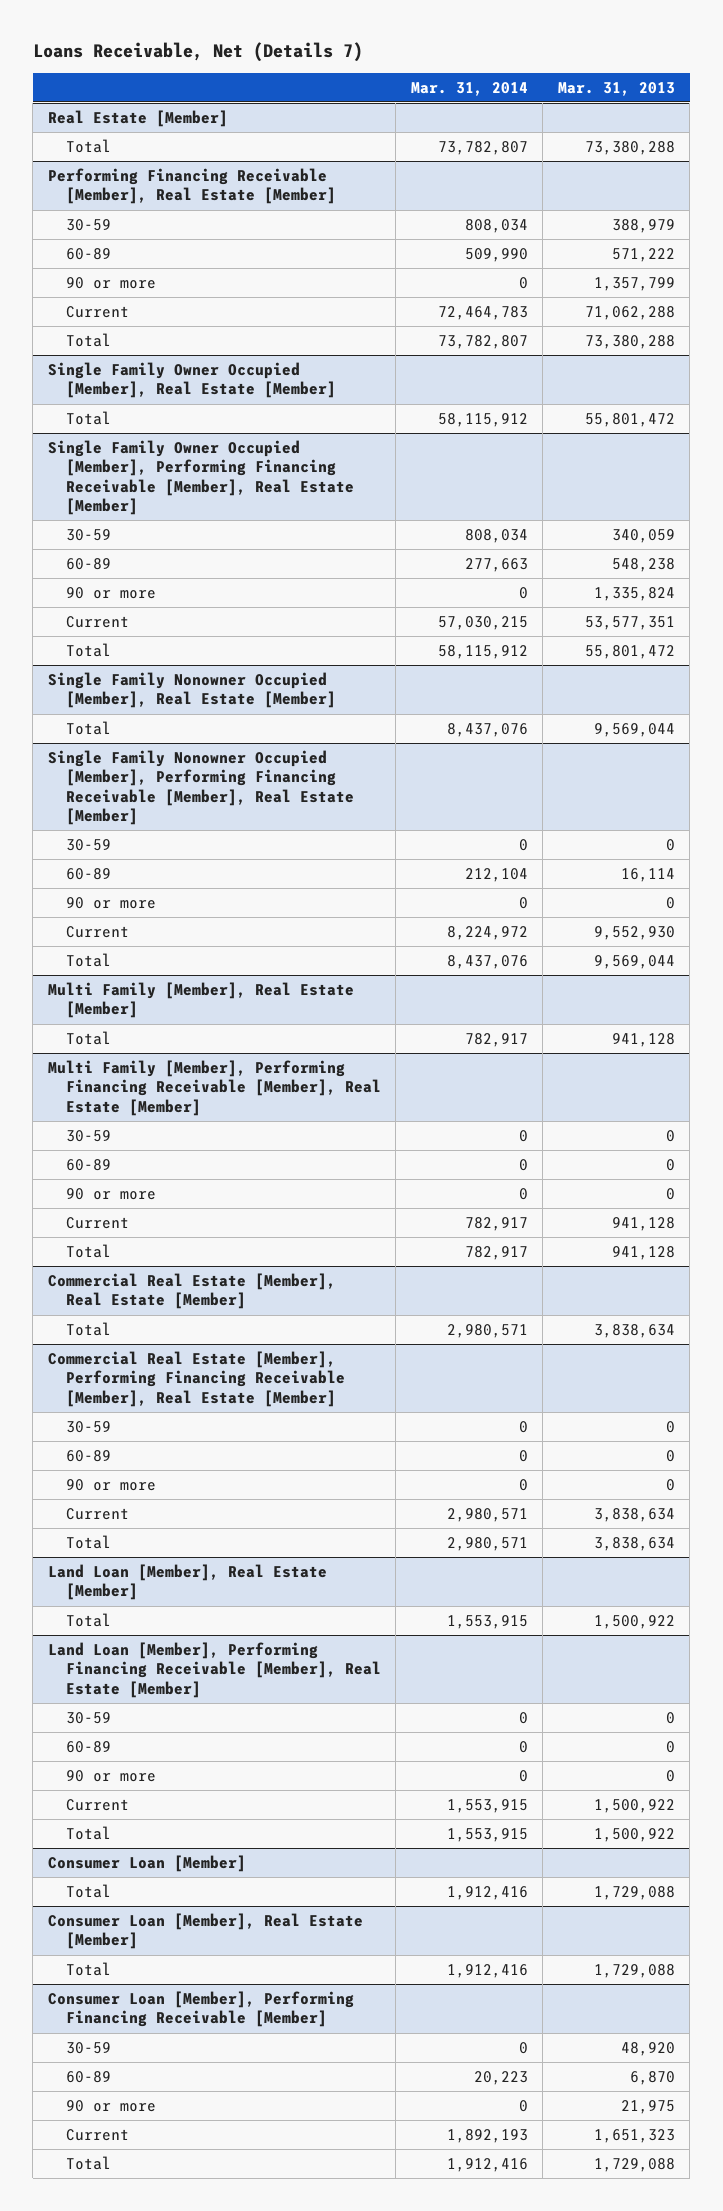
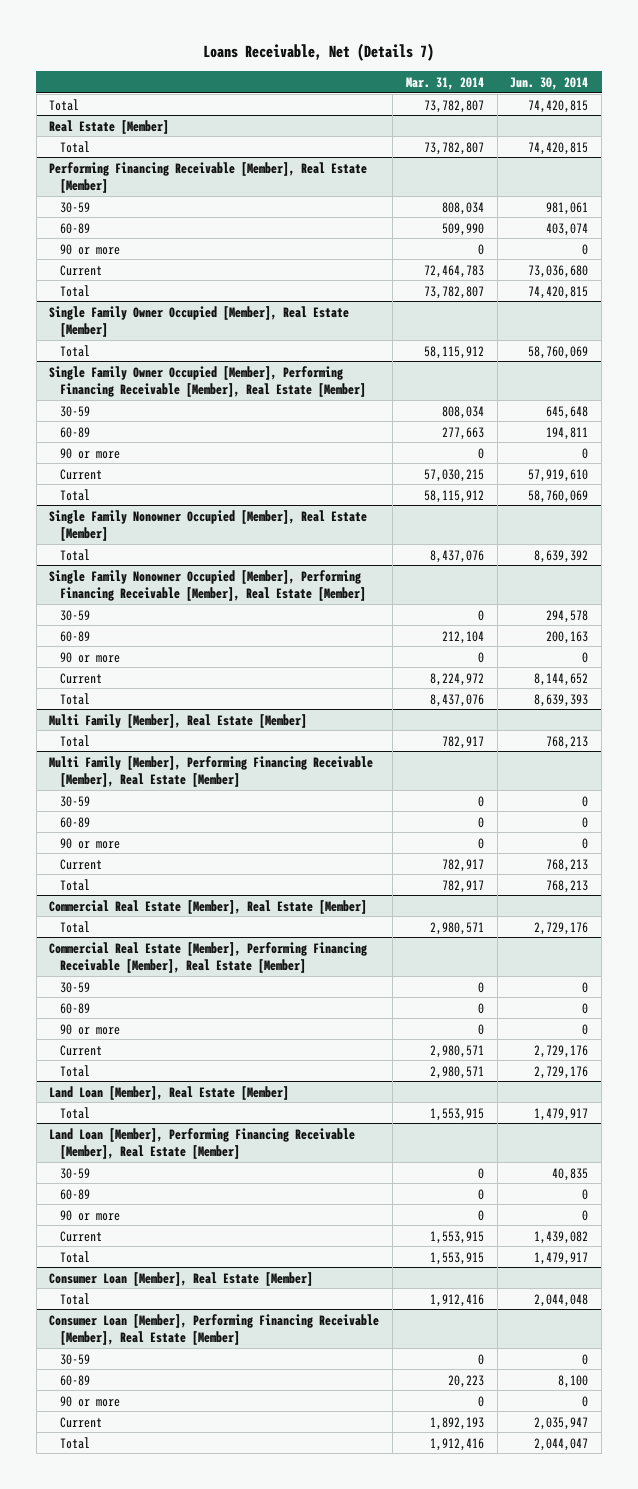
[557,81,675,96] Mar. 31, 2013 -> none
none -> [510,76,589,90] Jun. 30, 2014
none -> [49,98,80,111] Total
[47,1855,246,1873] Consumer Loan [Member] -> none
[65,1884,111,1899] Total -> none
[47,1991,354,2028] Consumer Loan [Member], Performing Financing Receivable [Member] -> [49,1313,380,1345] Consumer Loan [Member], Performing Financing Receivable [Member], Real Estate [Member]

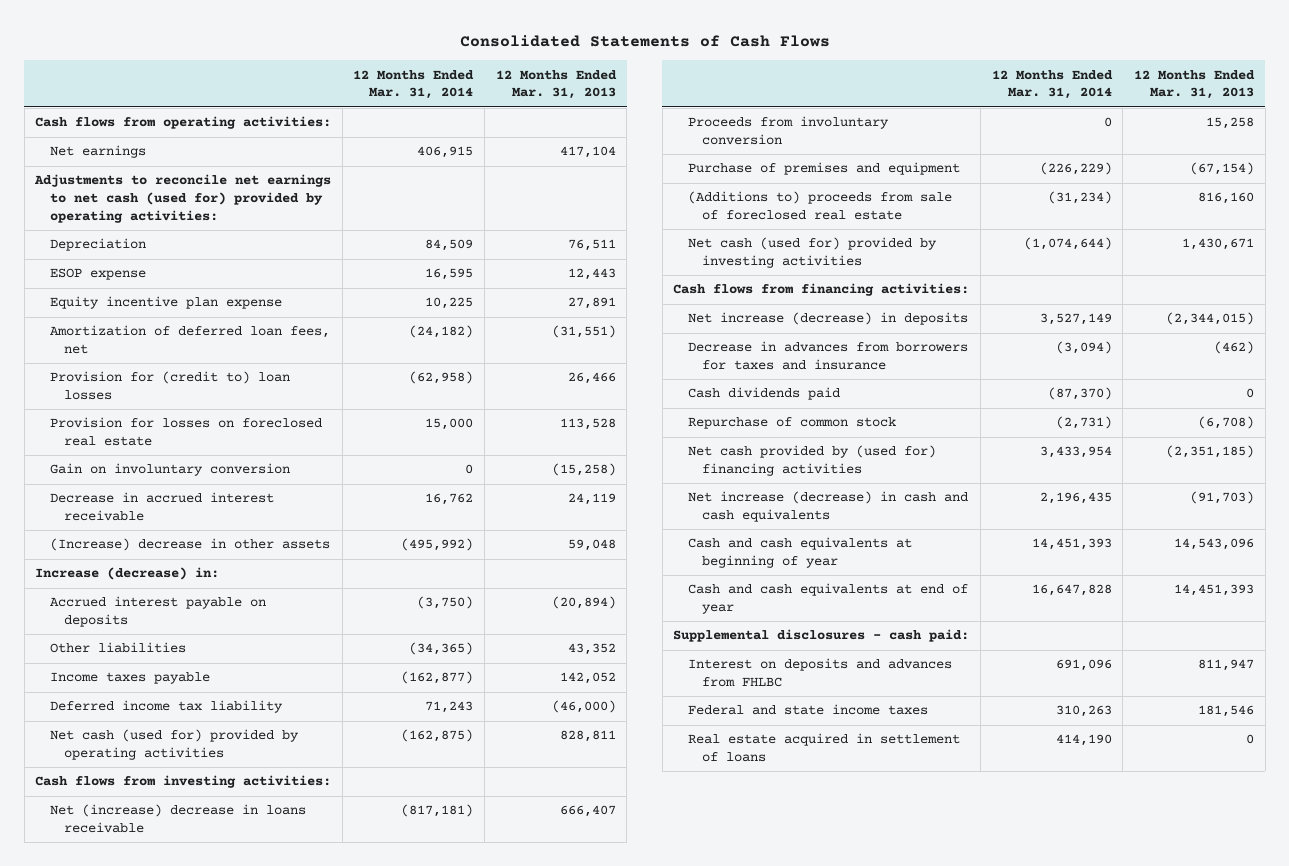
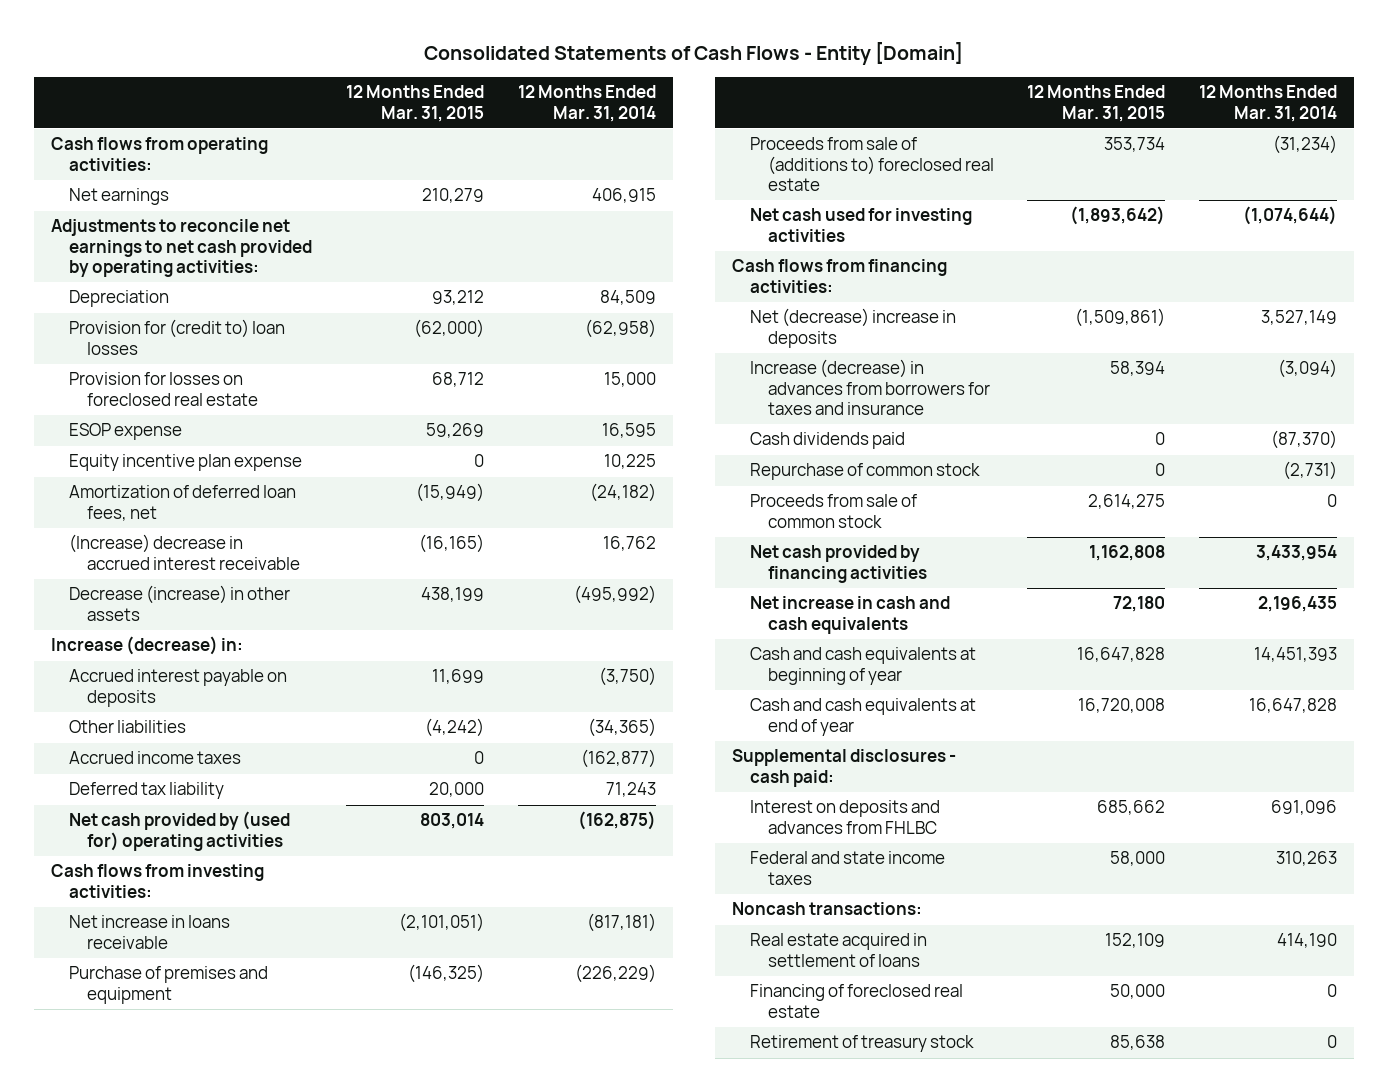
[459,35,830,48] Consolidated Statements of Cash Flows -> [423,41,963,65] Consolidated Statements of Cash Flows - Entity [Domain]
[495,69,617,100] 12 Months Ended Mar. 31, 2013 -> none
none -> [346,85,485,122] 12 Months Ended Mar. 31, 2015
[34,174,332,223] Adjustments to reconcile net earnings to net cash (used for) provided by operating activities: -> [50,219,312,278] Adjustments to reconcile net earnings to net cash provided by operating activities:
[49,371,290,400] Provision for (credit to) loan losses -> [68,319,285,355] Provision for (credit to) loan losses
[49,417,322,446] Provision for losses on foreclosed real estate -> [68,372,258,406] Provision for losses on foreclosed real estate
[49,463,290,477] Gain on involuntary conversion -> none
[49,492,274,521] Decrease in accrued interest receivable -> [68,534,300,570] (Increase) decrease in accrued interest receivable
[49,538,330,552] (Increase) decrease in other assets -> [68,585,290,621] Decrease (increase) in other assets
[49,672,210,685] Income taxes payable -> [68,751,241,765] Accrued income taxes
[49,700,283,714] Deferred income tax liability -> [68,782,224,800] Deferred tax liability
[49,729,299,760] Net cash (used for) provided by operating activities -> [68,811,290,851] Net cash provided by (used for) operating activities
[687,116,889,145] Proceeds from involuntary conversion -> none
[49,804,306,833] Net (increase) decrease in loans receivable -> [68,915,230,949] Net increase in loans receivable
[687,191,952,220] (Additions to) proceeds from sale of foreclosed real estate -> [749,137,994,192] Proceeds from sale of (additions to) foreclosed real estate
[687,237,937,268] Net cash (used for) provided by investing activities -> [749,208,972,242] Net cash used for investing activities
[687,312,968,326] Net increase (decrease) in deposits -> [749,308,956,348] Net (decrease) increase in deposits
[687,341,968,370] Decrease in advances from borrowers for taxes and insurance -> [749,359,990,416] Increase (decrease) in advances from borrowers for taxes and insurance
none -> [749,494,917,528] Proceeds from sale of common stock
[687,445,936,476] Net cash provided by (used for) financing activities -> [749,545,927,583] Net cash provided by financing activities
[687,491,968,522] Net increase (decrease) in cash and cash equivalents -> [749,596,950,634] Net increase in cash and cash equivalents
none -> [731,902,922,916] Noncash transactions:
none -> [749,984,963,1018] Financing of foreclosed real estate
none -> [749,1035,974,1053] Retirement of treasury stock

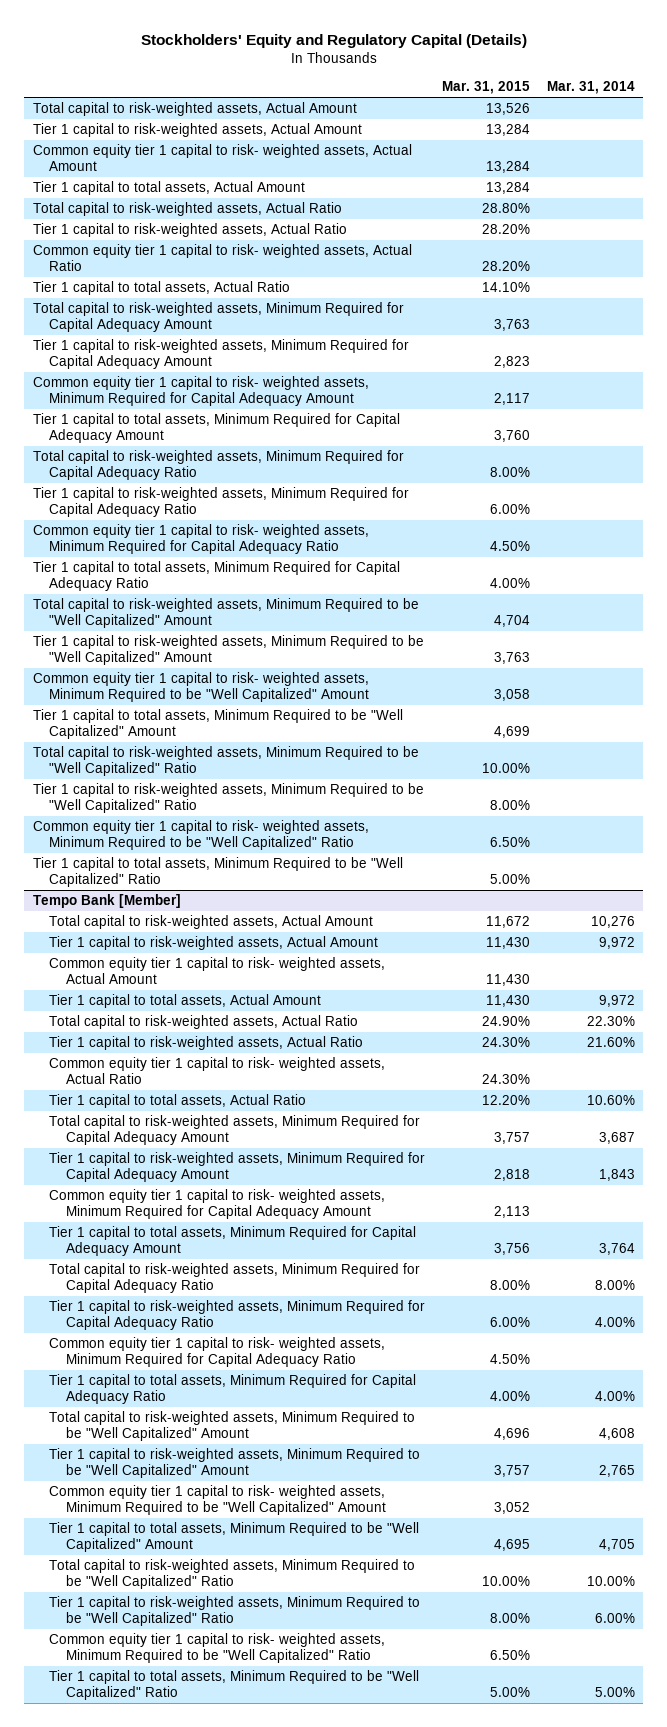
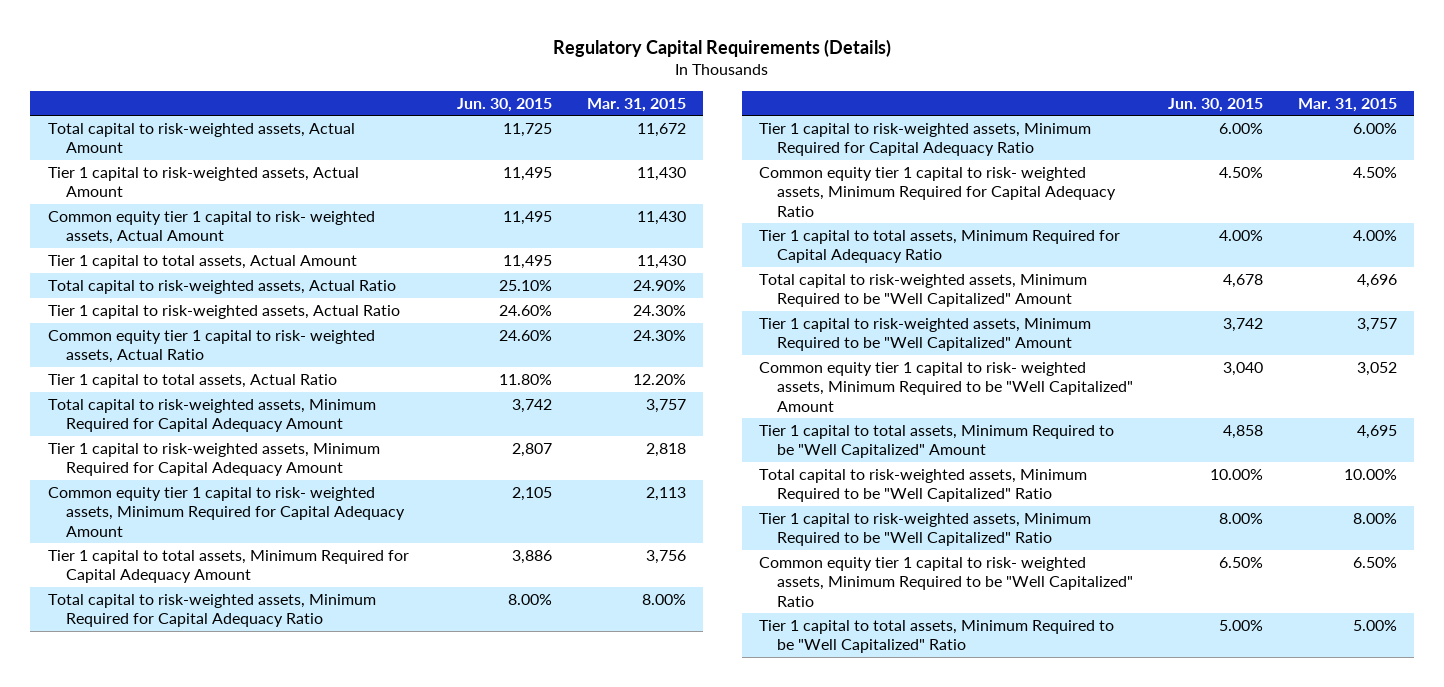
[140,34,527,49] Stockholders' Equity and Regulatory Capital (Details) -> [553,39,892,58] Regulatory Capital Requirements (Details)
[546,81,635,95] Mar. 31, 2014 -> none
none -> [456,97,552,112] Jun. 30, 2015
[32,101,357,116] Total capital to risk-weighted assets, Actual Amount -> none
[32,122,362,137] Tier 1 capital to risk-weighted assets, Actual Amount -> none
[32,143,412,172] Common equity tier 1 capital to risk- weighted assets, Actual Amount -> none
[32,180,305,195] Tier 1 capital to total assets, Actual Amount -> none
[32,201,342,216] Total capital to risk-weighted assets, Actual Ratio -> none
[32,222,347,237] Tier 1 capital to risk-weighted assets, Actual Ratio -> none
[32,243,412,272] Common equity tier 1 capital to risk- weighted assets, Actual Ratio -> none
[32,280,290,295] Tier 1 capital to total assets, Actual Ratio -> none
[32,301,404,333] Total capital to risk-weighted assets, Minimum Required for Capital Adequacy Amount -> none
[32,338,409,370] Tier 1 capital to risk-weighted assets, Minimum Required for Capital Adequacy Amount -> none
[32,375,369,407] Common equity tier 1 capital to risk- weighted assets, Minimum Required for Capital Adequacy Amount -> none
[32,412,400,444] Tier 1 capital to total assets, Minimum Required for Capital Adequacy Amount -> none
[32,449,404,481] Total capital to risk-weighted assets, Minimum Required for Capital Adequacy Ratio -> none
[32,486,409,518] Tier 1 capital to risk-weighted assets, Minimum Required for Capital Adequacy Ratio -> none
[32,523,369,555] Common equity tier 1 capital to risk- weighted assets, Minimum Required for Capital Adequacy Ratio -> none
[32,560,400,592] Tier 1 capital to total assets, Minimum Required for Capital Adequacy Ratio -> none
[32,597,419,629] Total capital to risk-weighted assets, Minimum Required to be "Well Capitalized" Amount -> none
[32,634,424,666] Tier 1 capital to risk-weighted assets, Minimum Required to be "Well Capitalized" Amount -> none
[32,671,370,703] Common equity tier 1 capital to risk- weighted assets, Minimum Required to be "Well Capitalized" Amount -> none
[32,708,403,740] Tier 1 capital to total assets, Minimum Required to be "Well Capitalized" Amount -> none
[32,745,419,777] Total capital to risk-weighted assets, Minimum Required to be "Well Capitalized" Ratio -> none
[32,782,424,814] Tier 1 capital to risk-weighted assets, Minimum Required to be "Well Capitalized" Ratio -> none
[32,819,369,851] Common equity tier 1 capital to risk- weighted assets, Minimum Required to be "Well Capitalized" Ratio -> none
[32,856,403,888] Tier 1 capital to total assets, Minimum Required to be "Well Capitalized" Ratio -> none
[32,893,181,908] Tempo Bank [Member] -> none

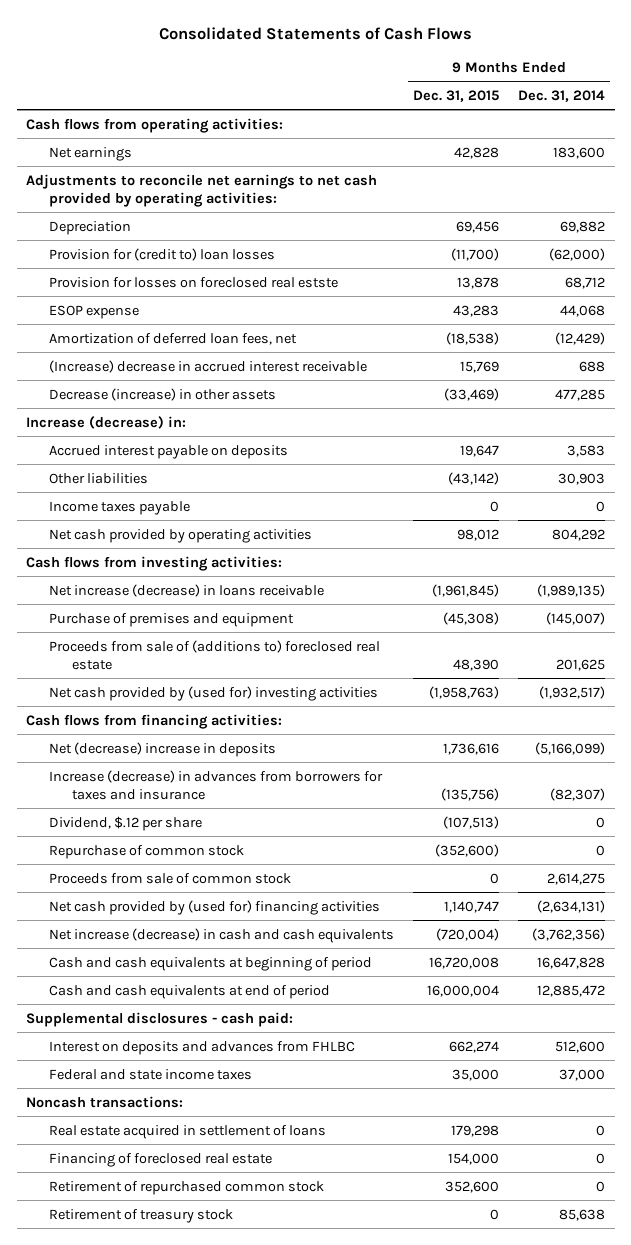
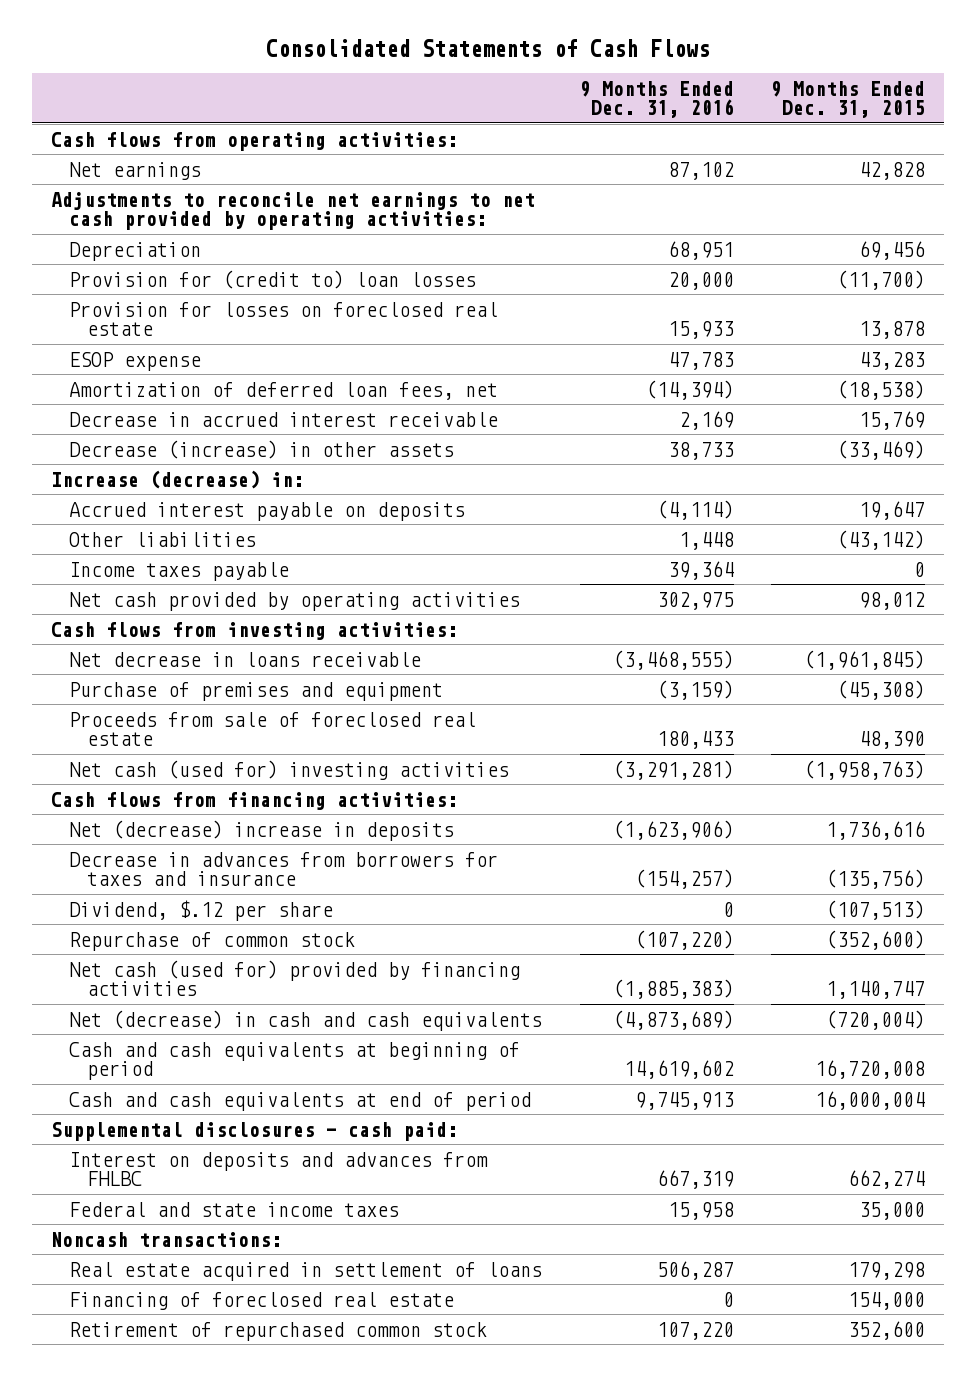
[518,90,606,103] Dec. 31, 2014 -> none
none -> [579,80,734,118] 9 Months Ended Dec. 31, 2016
[48,276,338,288] Provision for losses on foreclosed real estste -> [69,301,499,336] Provision for losses on foreclosed real estate
[48,359,367,373] (Increase) decrease in accrued interest receivable -> [69,411,499,427] Decrease in accrued interest receivable
[48,583,324,597] Net increase (decrease) in loans receivable -> [69,651,422,667] Net decrease in loans receivable
[48,639,380,670] Proceeds from sale of (additions to) foreclosed real estate -> [69,711,477,746] Proceeds from sale of foreclosed real estate
[48,685,378,701] Net cash provided by (used for) investing activities -> [69,759,510,780] Net cash (used for) investing activities
[48,769,383,800] Increase (decrease) in advances from borrowers for taxes and insurance -> [69,851,499,886] Decrease in advances from borrowers for taxes and insurance
[48,872,291,884] Proceeds from sale of common stock -> none
[48,899,380,915] Net cash provided by (used for) financing activities -> [69,959,521,996] Net cash (used for) provided by financing activities
[48,927,394,943] Net increase (decrease) in cash and cash equivalents -> [69,1009,543,1031] Net (decrease) in cash and cash equivalents
[48,1208,233,1223] Retirement of treasury stock -> none

